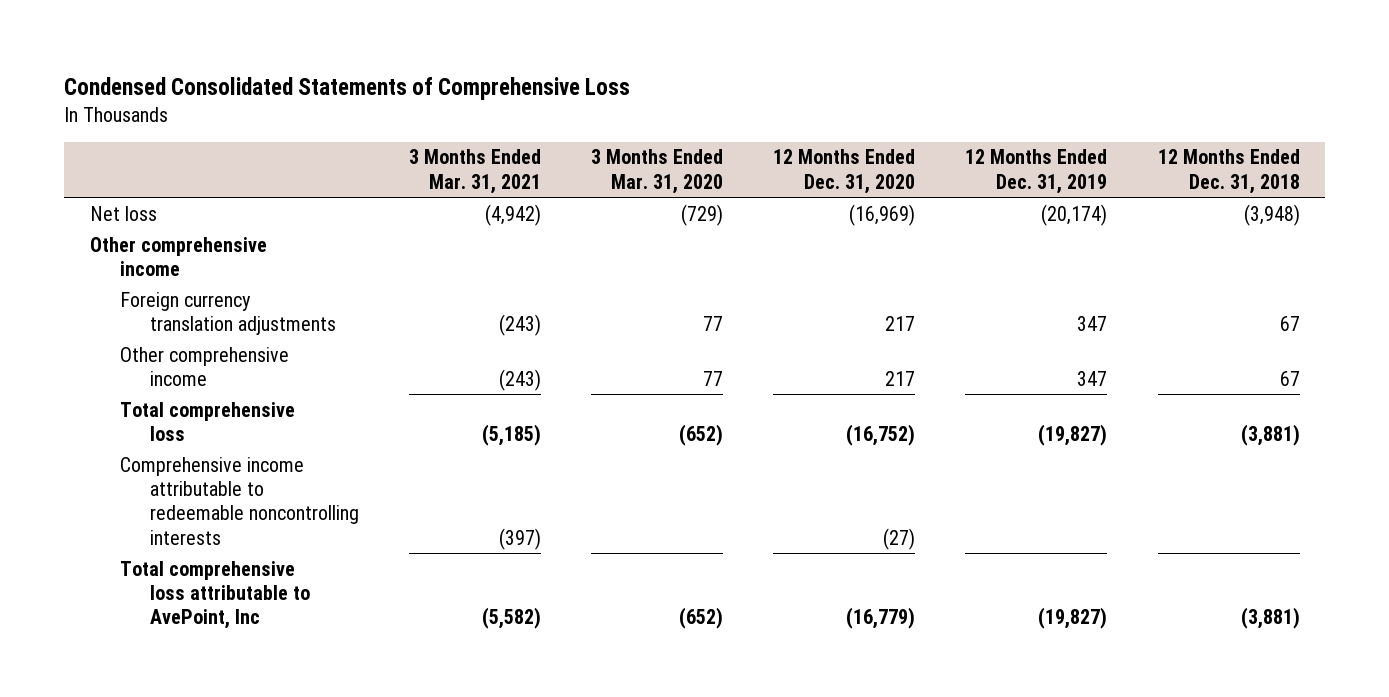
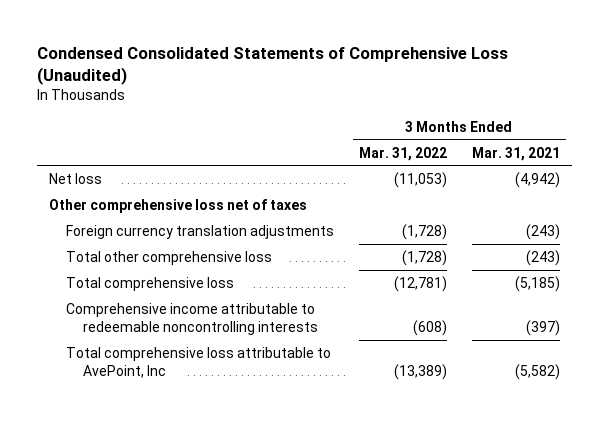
[64,77,631,101] Condensed Consolidated Statements of Comprehensive Loss -> [36,46,508,85] Condensed Consolidated Statements of Comprehensive Loss (Unaudited)
[591,149,724,194] 3 Months Ended Mar. 31, 2020 -> none
[773,149,916,194] 12 Months Ended Dec. 31, 2020 -> none
[965,149,1108,194] 12 Months Ended Dec. 31, 2019 -> none
[1157,149,1300,194] 12 Months Ended Dec. 31, 2018 -> none
none -> [358,146,447,161] Mar. 31, 2022
[89,236,267,276] Other comprehensive income -> none
none -> [48,198,307,213] Other comprehensive loss net of taxes
[119,346,289,386] Other comprehensive income -> [66,250,273,265] Total other comprehensive loss

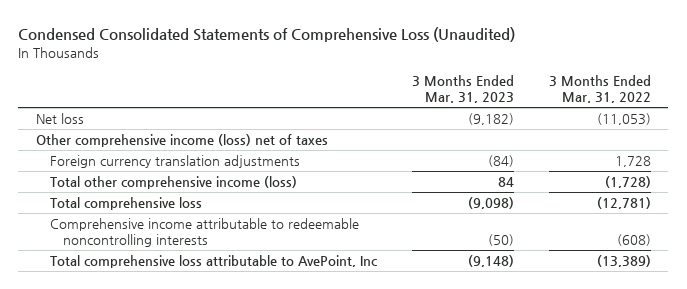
[471,146,560,161] Mar. 31, 2021 -> none
none -> [411,75,514,104] 3 Months Ended Mar. 31, 2023
[48,198,307,213] Other comprehensive loss net of taxes -> [35,134,328,148] Other comprehensive income (loss) net of taxes
[401,223,447,240] (1,728) -> [614,156,651,168] 1,728
[66,250,273,265] Total other comprehensive loss -> [49,176,297,190] Total other comprehensive income (loss)

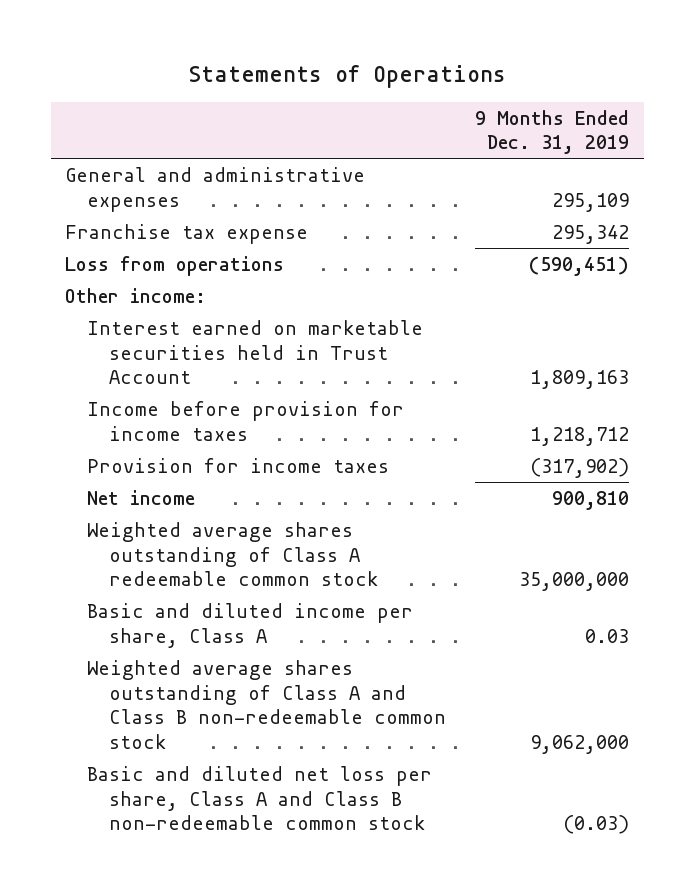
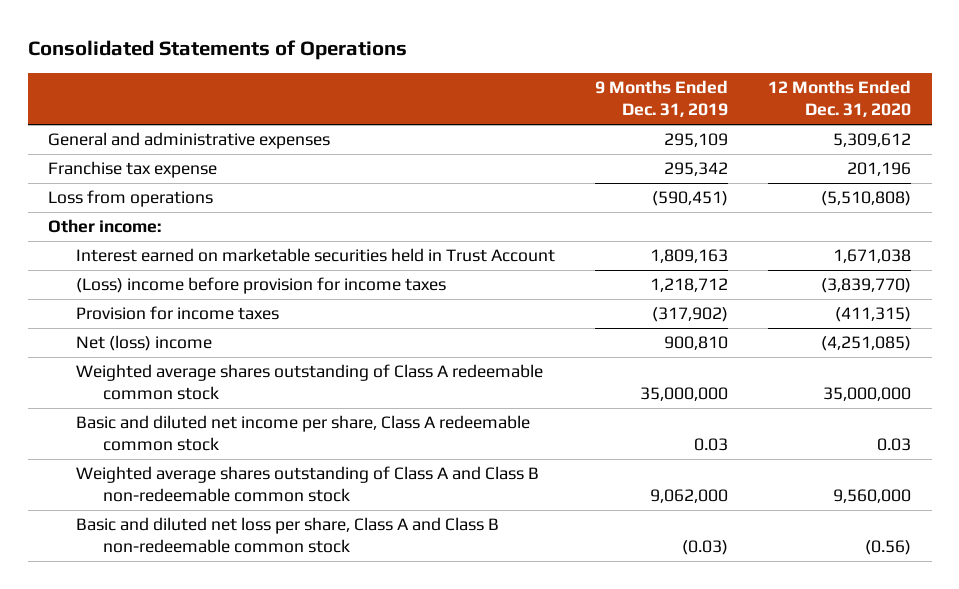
[188,64,507,88] Statements of Operations -> [27,40,407,61] Consolidated Statements of Operations
none -> [768,80,912,118] 12 Months Ended Dec. 31, 2020
[87,400,405,441] Income before provision for income taxes -> [75,277,446,295] (Loss) income before provision for income taxes
[87,489,196,505] Net income -> [75,335,212,352] Net (loss) income
[87,602,414,648] Basic and diluted income per share, Class A -> [75,415,530,452] Basic and diluted net income per share, Class A redeemable common stock

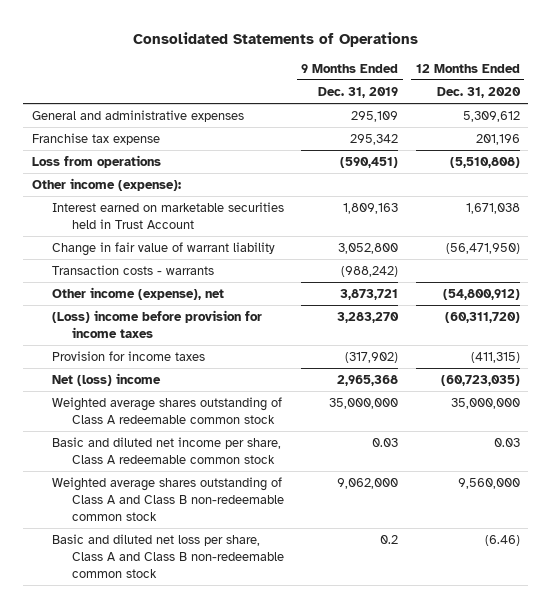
[47,219,161,234] Other income: -> [31,178,181,192] Other income (expense):
none -> [52,242,276,257] Change in fair value of warrant liability
none -> [52,265,215,276] Transaction costs - warrants
none -> [52,287,225,301] Other income (expense), net
[650,278,729,293] 1,218,712 -> [337,312,400,324] 3,283,270
[821,278,912,294] (3,839,770) -> [444,312,520,324] (60,311,720)
[664,336,729,351] 900,810 -> [337,375,399,387] 2,965,368
[821,336,912,352] (4,251,085) -> [440,375,520,387] (60,723,035)
[682,540,729,556] (0.03) -> [380,535,399,545] 0.2
[865,540,912,556] (0.56) -> [484,535,520,547] (6.46)

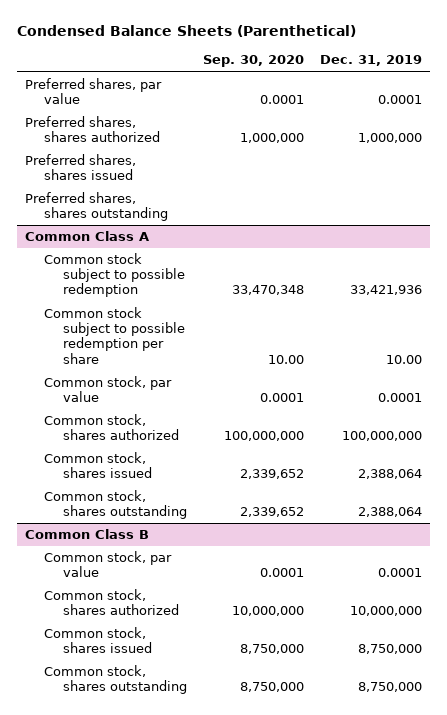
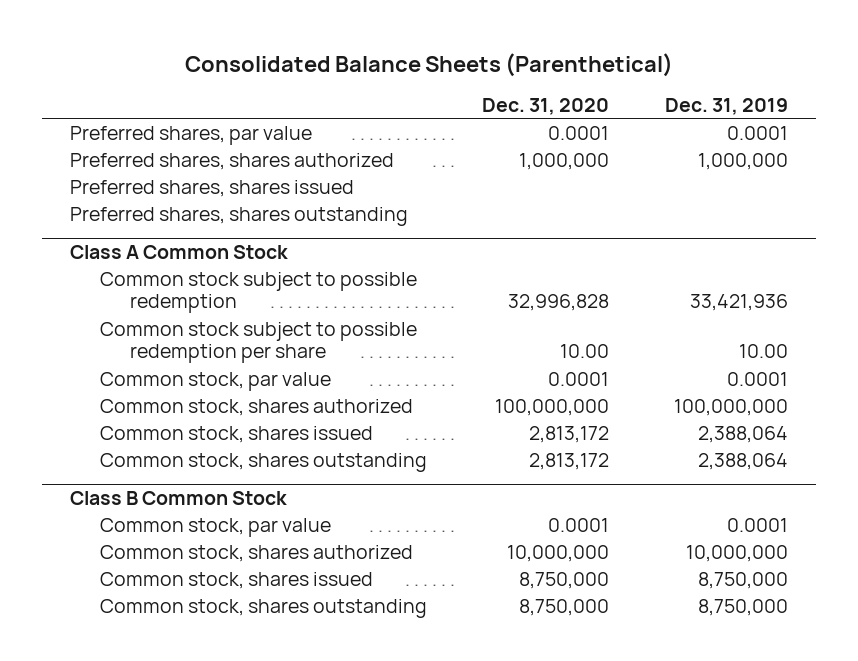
[16,25,356,38] Condensed Balance Sheets (Parenthetical) -> [184,52,673,77] Consolidated Balance Sheets (Parenthetical)
[202,55,304,68] Sep. 30, 2020 -> none
none -> [482,97,610,115] Dec. 31, 2020
[25,231,150,242] Common Class A -> [69,244,288,259] Class A Common Stock
[25,529,150,540] Common Class B -> [69,490,287,505] Class B Common Stock

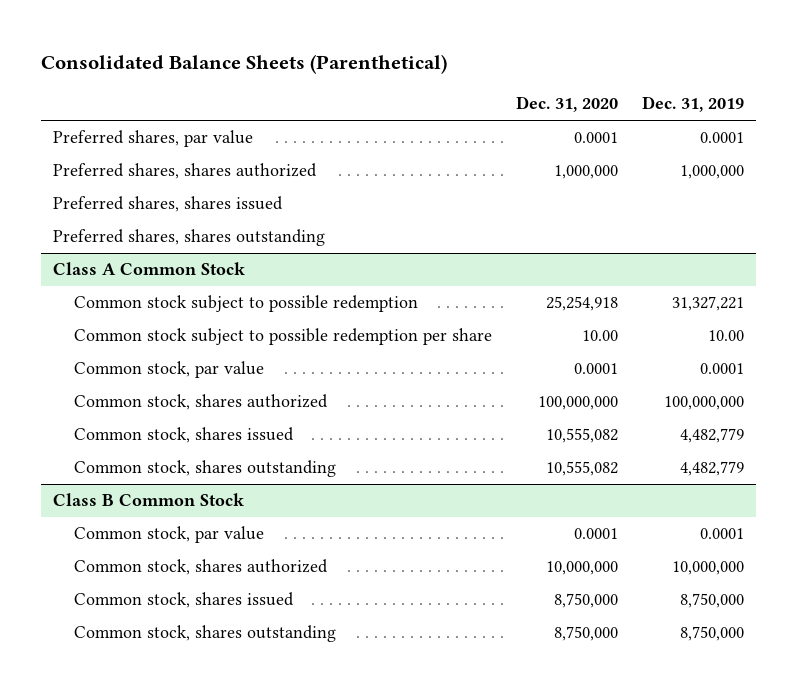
[508,294,610,312] 32,996,828 -> [545,296,618,312] 25,254,918
[690,294,789,312] 33,421,936 -> [671,296,744,312] 31,327,221
[529,425,610,443] 2,813,172 -> [545,428,618,444] 10,555,082
[698,425,789,443] 2,388,064 -> [679,428,744,444] 4,482,779
[529,452,610,470] 2,813,172 -> [545,461,618,477] 10,555,082
[698,452,789,470] 2,388,064 -> [679,461,744,477] 4,482,779

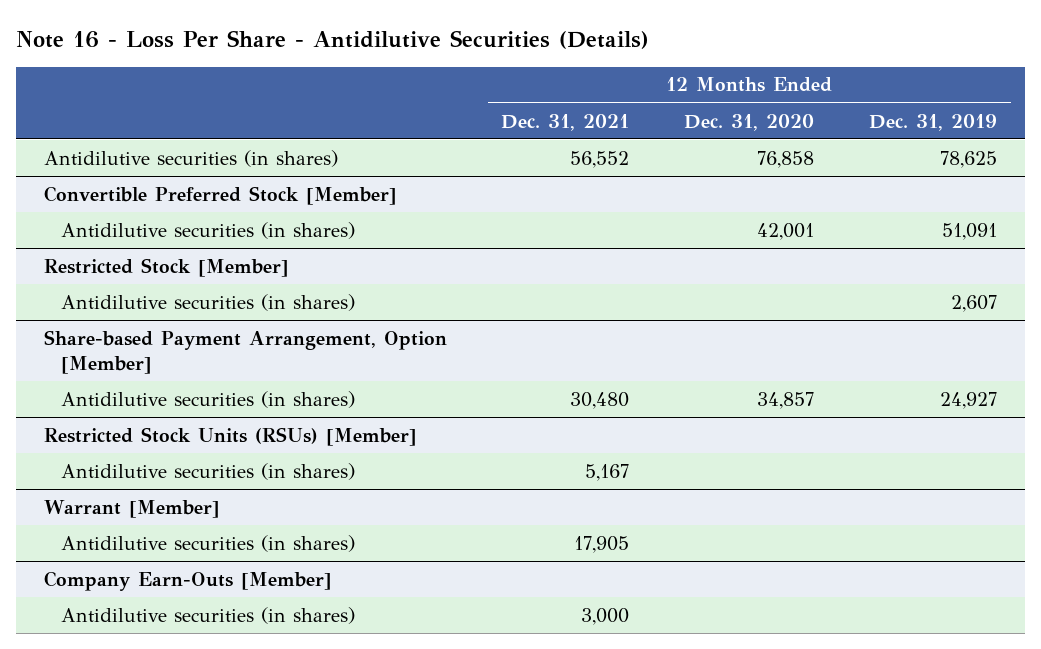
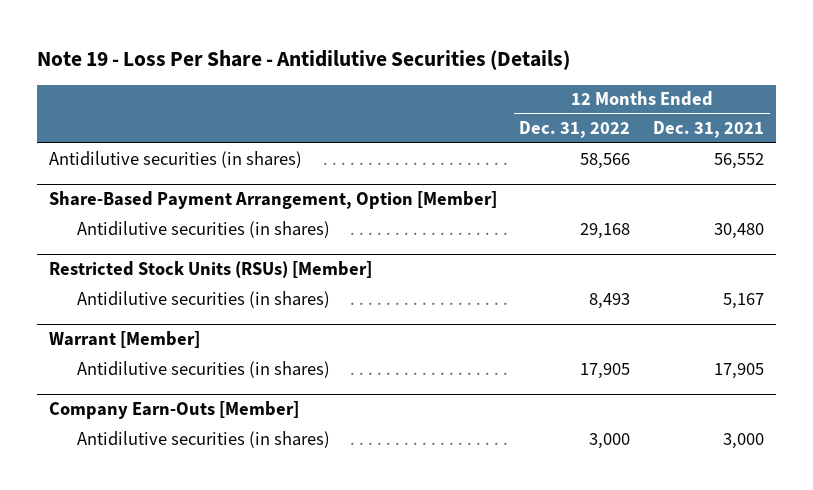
[16,29,650,49] Note 16 - Loss Per Share - Antidilutive Securities (Details) -> [37,50,571,71] Note 19 - Loss Per Share - Antidilutive Securities (Details)
[684,113,815,131] Dec. 31, 2020 -> none
[869,113,998,131] Dec. 31, 2019 -> none
none -> [519,121,631,139] Dec. 31, 2022
[43,185,397,205] Convertible Preferred Stock [Member] -> none
[60,221,355,239] Antidilutive securities (in shares) -> none
[43,257,289,277] Restricted Stock [Member] -> none
[60,293,355,311] Antidilutive securities (in shares) -> none
[43,329,447,374] Share-based Payment Arrangement, Option [Member] -> [48,191,497,210] Share-Based Payment Arrangement, Option [Member]

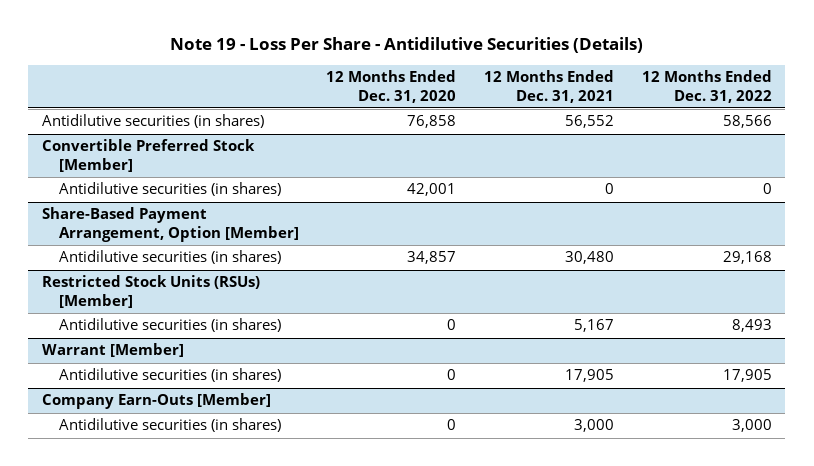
none -> [326,70,457,103] 12 Months Ended Dec. 31, 2020
none -> [41,139,255,172] Convertible Preferred Stock [Member]
none -> [58,182,281,197] Antidilutive securities (in shares)

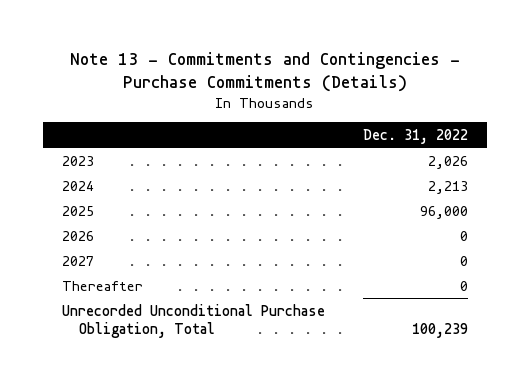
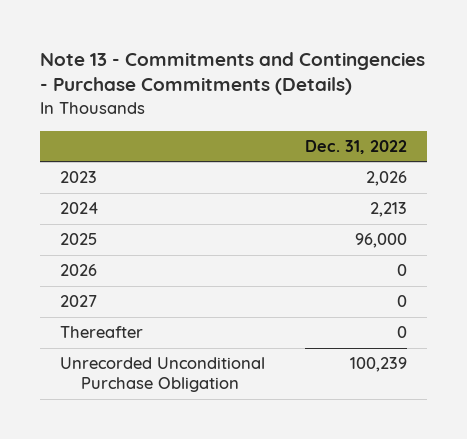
[61,303,325,338] Unrecorded Unconditional Purchase Obligation, Total -> [59,357,265,393] Unrecorded Unconditional Purchase Obligation

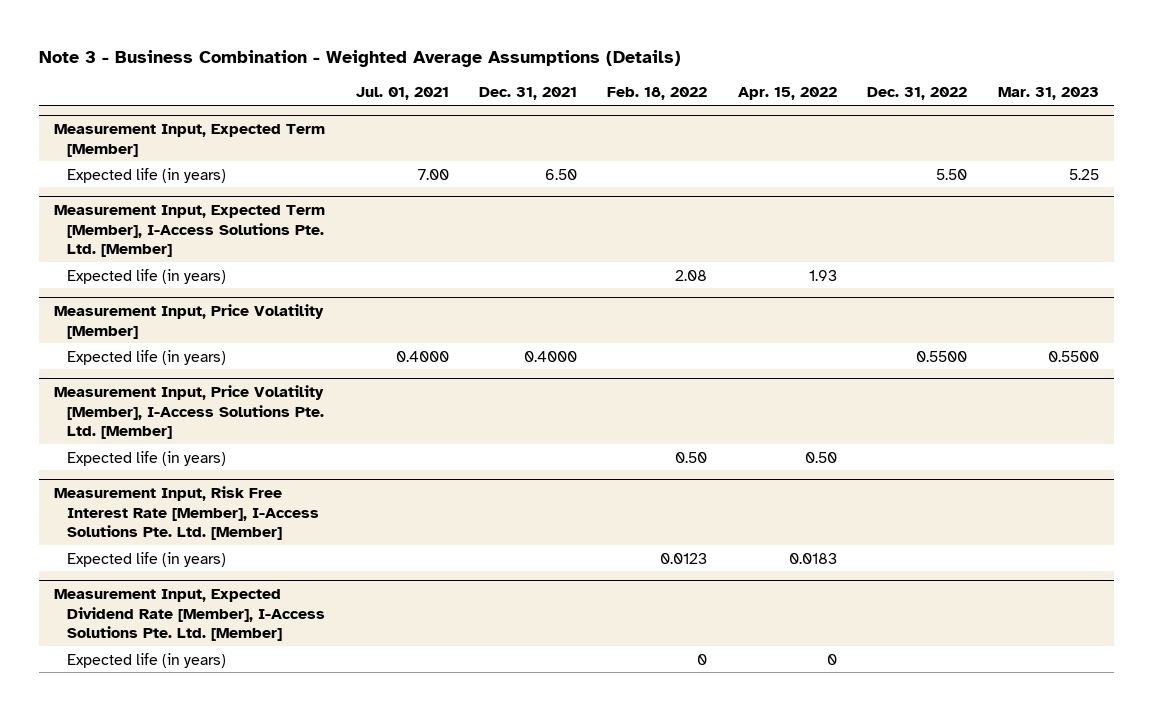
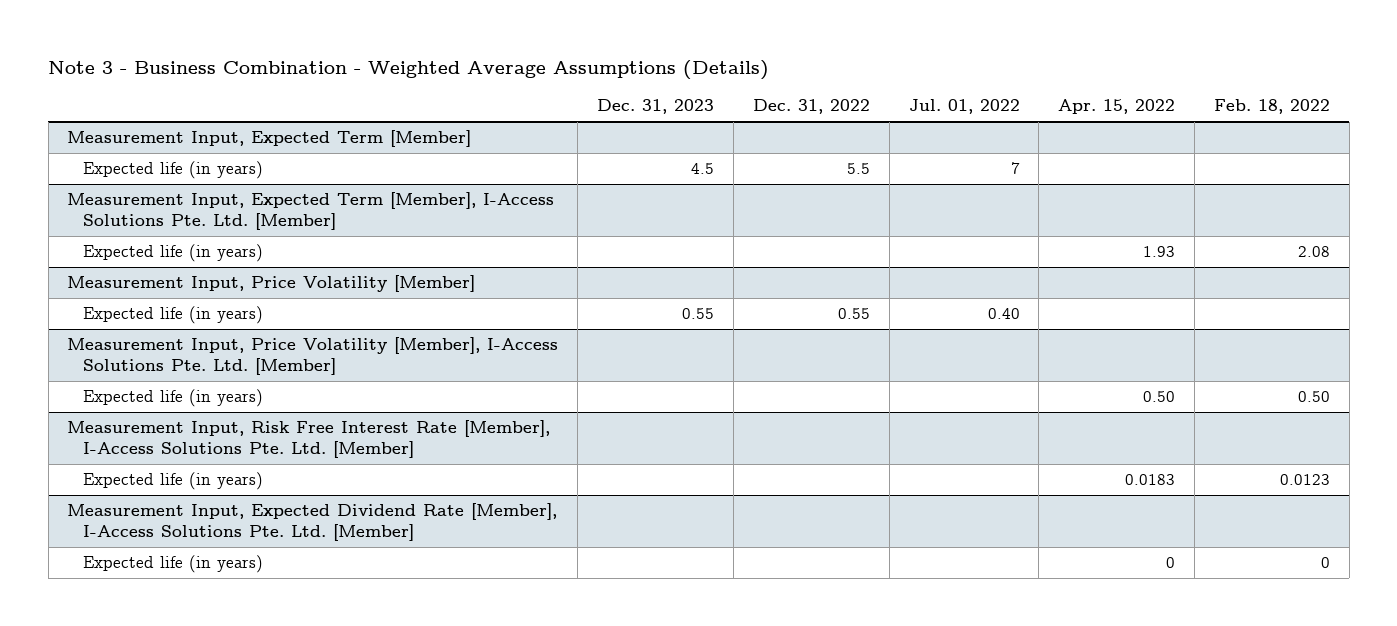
[355,87,449,101] Jul. 01, 2021 -> none
[479,87,578,101] Dec. 31, 2021 -> none
[997,87,1099,101] Mar. 31, 2023 -> none
none -> [597,99,715,115] Dec. 31, 2023
none -> [908,99,1020,115] Jul. 01, 2022
[936,168,968,180] 5.50 -> [846,163,870,175] 5.5
[916,350,968,362] 0.5500 -> [837,308,870,320] 0.55

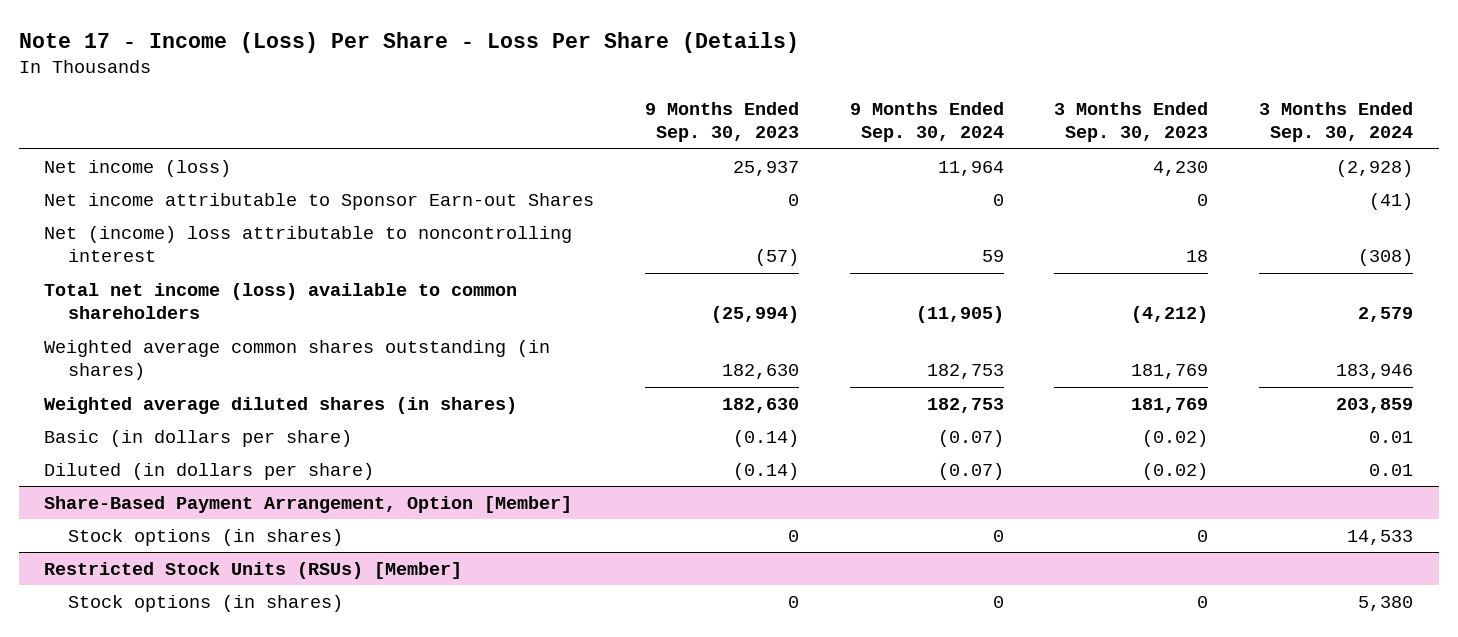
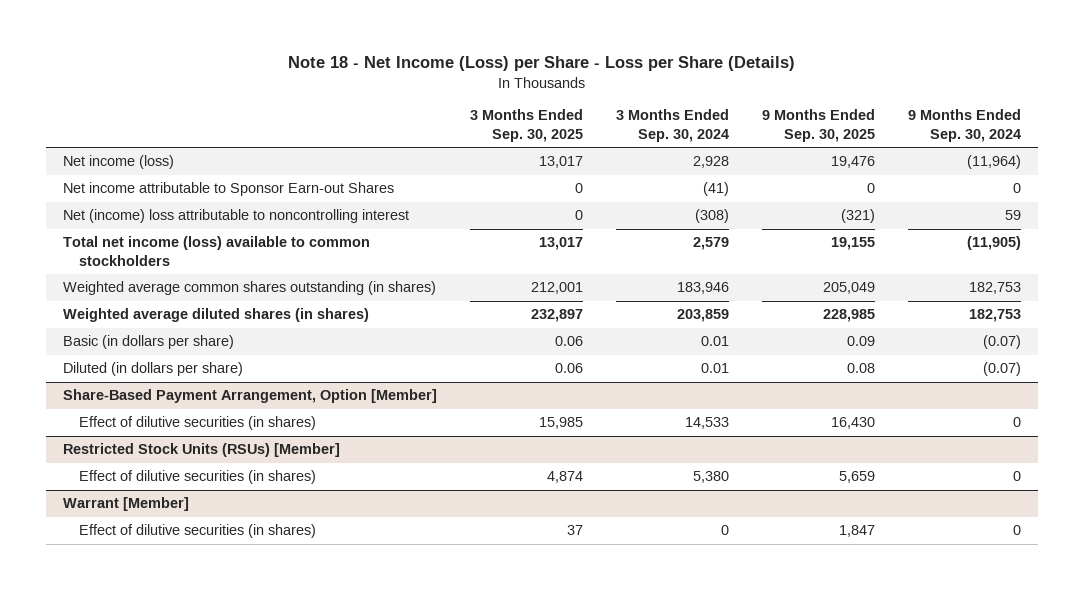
[18,31,799,53] Note 17 - Income (Loss) Per Share - Loss Per Share (Details) -> [288,56,796,72] Note 18 - Net Income (Loss) per Share - Loss per Share (Details)
[645,101,800,143] 9 Months Ended Sep. 30, 2023 -> none
[1054,101,1209,143] 3 Months Ended Sep. 30, 2023 -> none
none -> [469,109,583,142] 3 Months Ended Sep. 30, 2025
none -> [762,109,876,142] 9 Months Ended Sep. 30, 2025
[937,160,1004,176] 11,964 -> [967,155,1022,170] (11,964)
[1336,159,1414,177] (2,928) -> [693,156,730,169] 2,928
[44,282,518,320] Total net income (loss) available to common shareholders -> [62,236,370,266] Total net income (loss) available to common stockholders
[68,528,344,546] Stock options (in shares) -> [78,416,316,431] Effect of dilutive securities (in shares)
[68,594,344,612] Stock options (in shares) -> [78,470,316,485] Effect of dilutive securities (in shares)
none -> [62,497,189,512] Warrant [Member]
none -> [78,524,316,539] Effect of dilutive securities (in shares)

